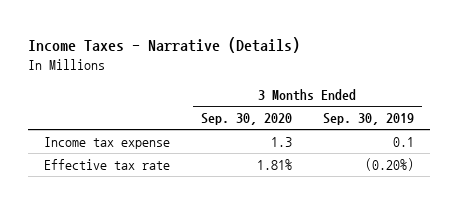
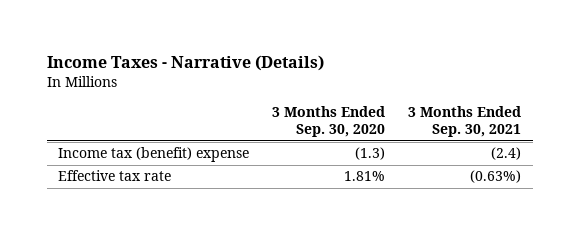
[322,113,414,126] Sep. 30, 2019 -> none
none -> [408,106,522,138] 3 Months Ended Sep. 30, 2021
[43,137,170,150] Income tax expense -> [58,147,250,163] Income tax (benefit) expense
[270,137,292,148] 1.3 -> [355,147,386,161] (1.3)

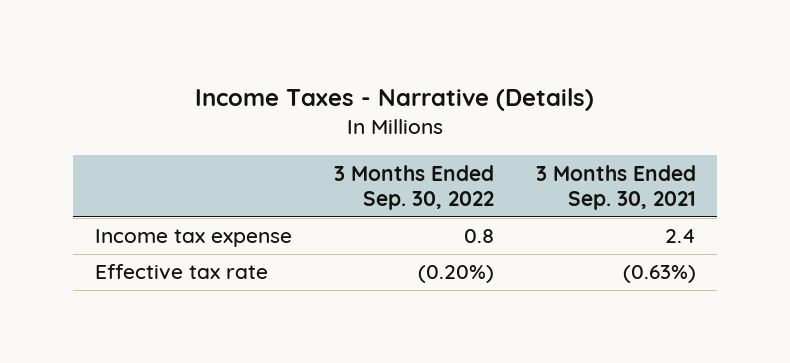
[272,106,386,138] 3 Months Ended Sep. 30, 2020 -> none
none -> [333,164,494,211] 3 Months Ended Sep. 30, 2022
[58,147,250,163] Income tax (benefit) expense -> [94,229,292,248] Income tax expense
[491,147,522,161] (2.4) -> [664,229,696,244] 2.4

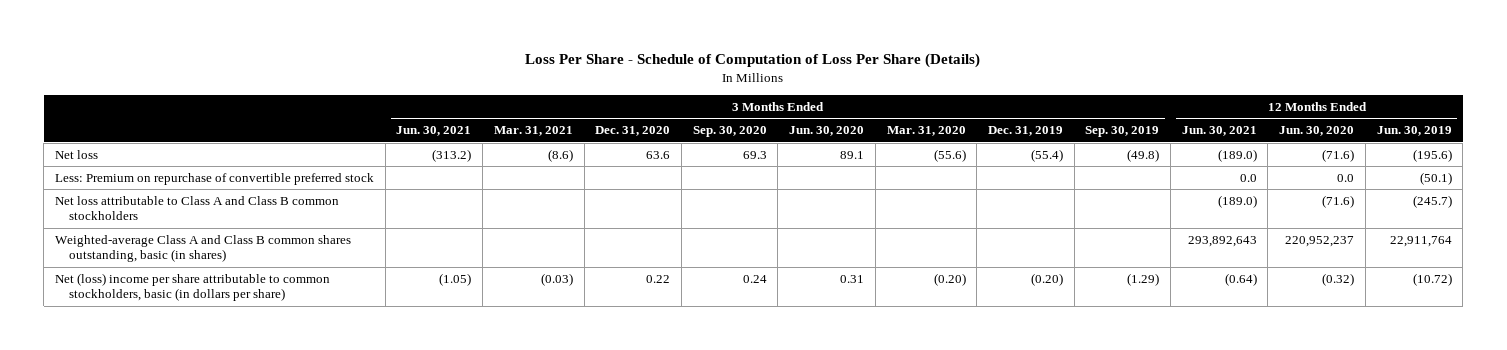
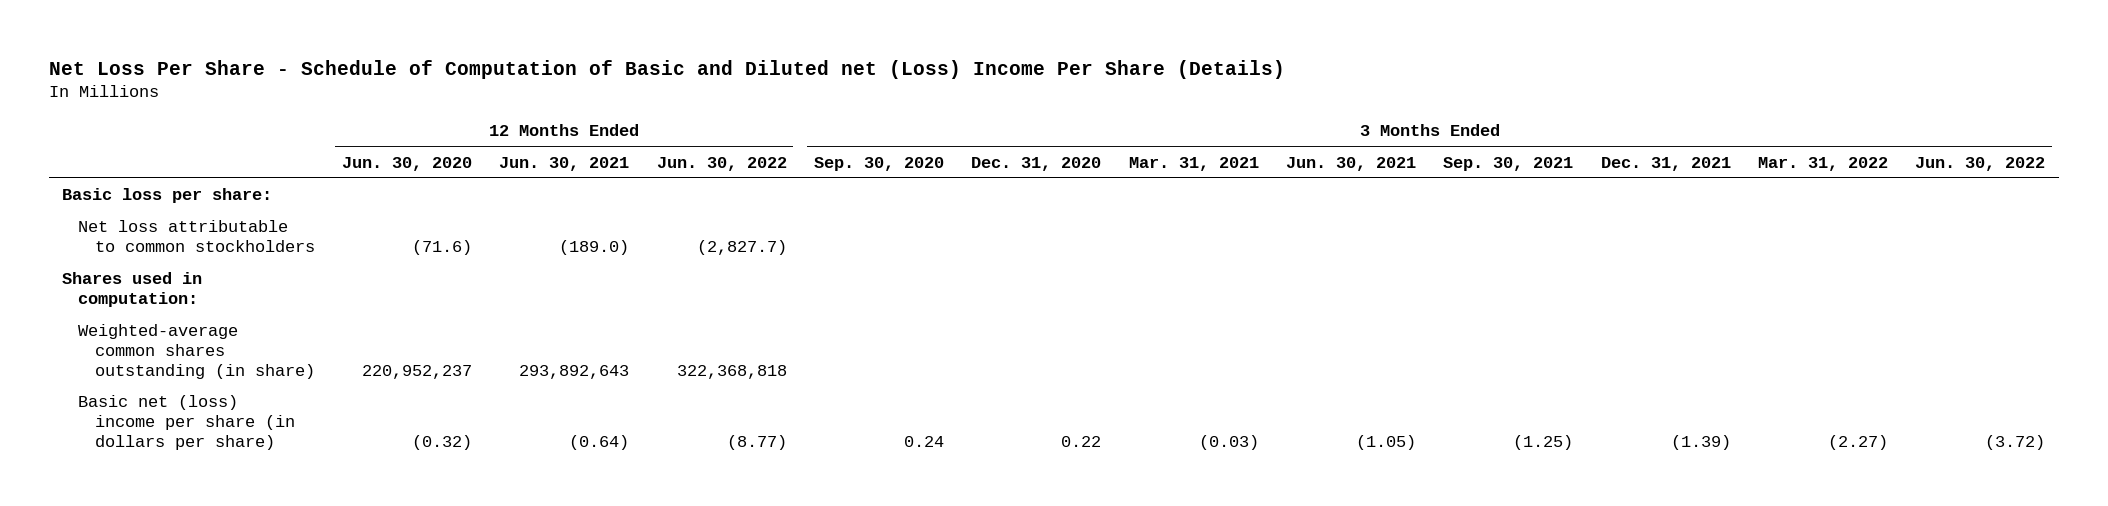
[525,53,981,69] Loss Per Share - Schedule of Computation of Loss Per Share (Details) -> [48,59,1285,79] Net Loss Per Share - Schedule of Computation of Basic and Diluted net (Loss) Income Per Share (Details)
[789,126,865,137] Jun. 30, 2020 -> none
[886,126,966,137] Mar. 31, 2020 -> none
[987,126,1063,137] Dec. 31, 2019 -> none
[1085,126,1160,138] Sep. 30, 2019 -> none
[1376,126,1452,137] Jun. 30, 2019 -> none
none -> [656,156,787,171] Jun. 30, 2022
none -> [1443,156,1574,171] Sep. 30, 2021
none -> [1600,156,1731,171] Dec. 31, 2021
none -> [1758,156,1889,171] Mar. 31, 2022
none -> [1915,156,2046,171] Jun. 30, 2022
[55,149,99,159] Net loss -> none
[55,172,375,185] Less: Premium on repurchase of convertible preferred stock -> none
none -> [62,188,273,204] Basic loss per share:
[55,195,340,221] Net loss attributable to Class A and Class B common stockholders -> [78,220,315,253] Net loss attributable to common stockholders
none -> [62,272,203,308] Shares used in computation:
[55,234,352,263] Weighted-average Class A and Class B common shares outstanding, basic (in shares) -> [78,324,315,379] Weighted-average common shares outstanding (in share)
[55,272,331,302] Net (loss) income per share attributable to common stockholders, basic (in dollars per share) -> [78,395,295,450] Basic net (loss) income per share (in dollars per share)

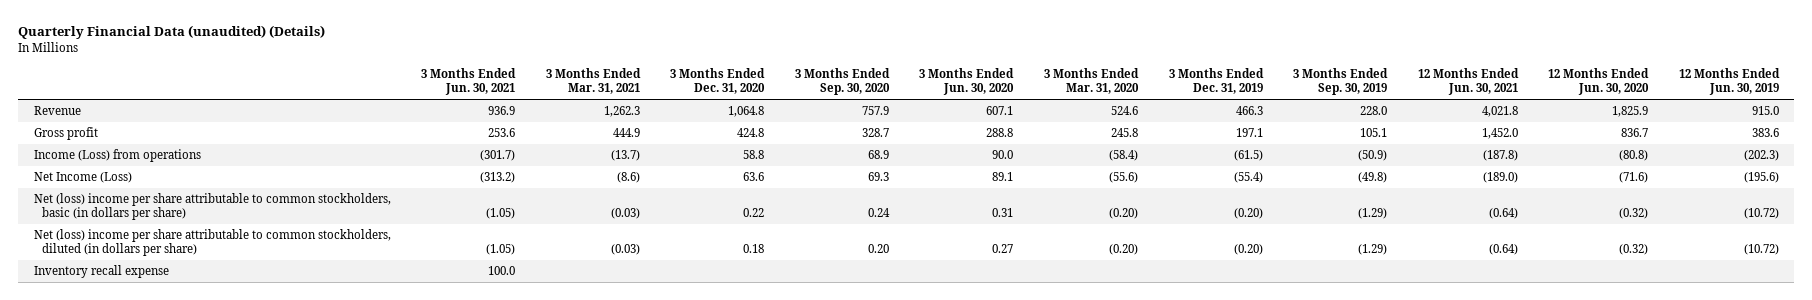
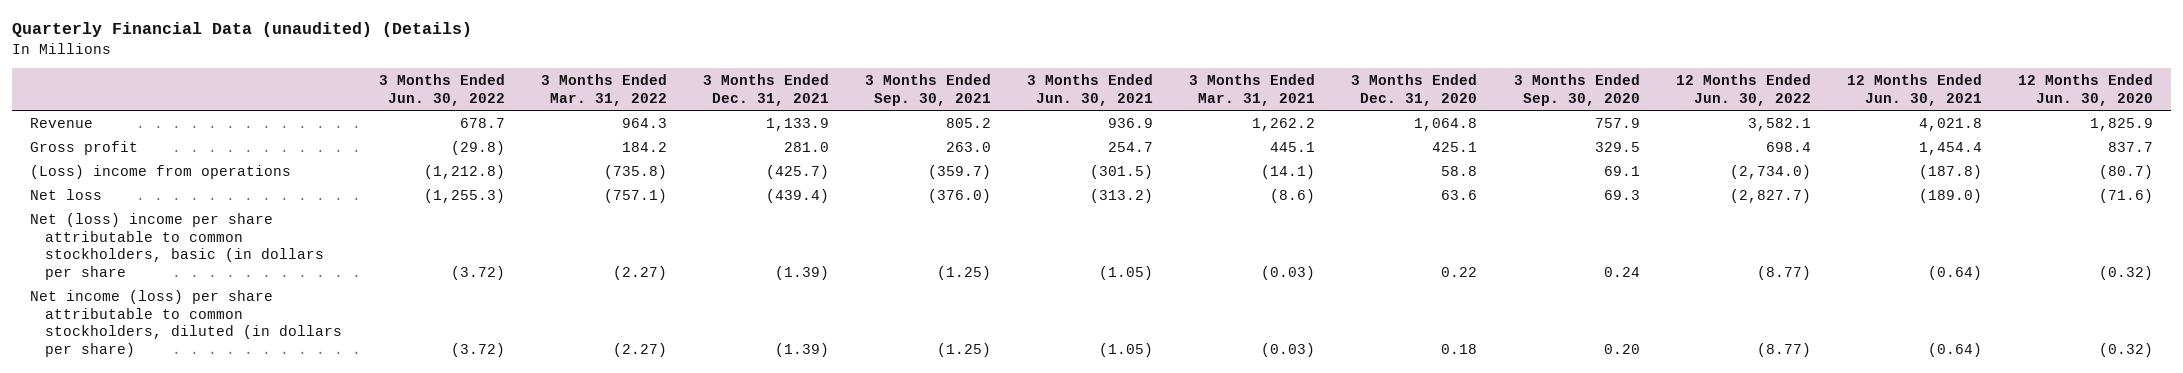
[919,68,1015,96] 3 Months Ended Jun. 30, 2020 -> none
[1043,68,1139,95] 3 Months Ended Mar. 31, 2020 -> none
[1168,68,1264,95] 3 Months Ended Dec. 31, 2019 -> none
[1293,68,1389,96] 3 Months Ended Sep. 30, 2019 -> none
[1678,68,1780,96] 12 Months Ended Jun. 30, 2019 -> none
none -> [378,74,505,106] 3 Months Ended Jun. 30, 2022
none -> [540,74,667,106] 3 Months Ended Mar. 31, 2022
none -> [702,74,829,106] 3 Months Ended Dec. 31, 2021
none -> [865,74,992,106] 3 Months Ended Sep. 30, 2021
none -> [1675,74,1811,106] 12 Months Ended Jun. 30, 2022
[33,265,169,279] Inventory recall expense -> none
[603,106,640,118] 1,262.3 -> [1252,117,1316,131] 1,262.2
[488,128,516,138] 253.6 -> [1108,141,1154,152] 254.7
[612,128,640,138] 444.9 -> [1270,141,1316,152] 445.1
[737,128,765,138] 424.8 -> [1432,141,1478,152] 425.1
[861,128,889,138] 328.7 -> [1594,141,1640,152] 329.5
[1481,128,1518,140] 1,452.0 -> [1918,141,1982,155] 1,454.4
[1621,128,1649,138] 836.7 -> [2107,141,2153,152] 837.7
[33,149,201,163] Income (Loss) from operations -> [30,164,292,179] (Loss) income from operations
[480,150,516,162] (301.7) -> [1090,164,1154,179] (301.5)
[610,150,640,162] (13.7) -> [1261,164,1316,179] (14.1)
[867,150,889,160] 68.9 -> [1603,165,1640,176] 69.1
[1619,150,1649,162] (80.8) -> [2098,164,2153,179] (80.7)
[33,172,132,184] Net Income (Loss) -> [30,188,103,200] Net loss
[33,193,391,221] Net (loss) income per share attributable to common stockholders, basic (in dollars per share) -> [30,212,325,280] Net (loss) income per share attributable to common stockholders, basic (in dollars per share
[33,229,391,257] Net (loss) income per share attributable to common stockholders, diluted (in dollars per share) -> [30,289,343,357] Net income (loss) per share attributable to common stockholders, diluted (in dollars per share)

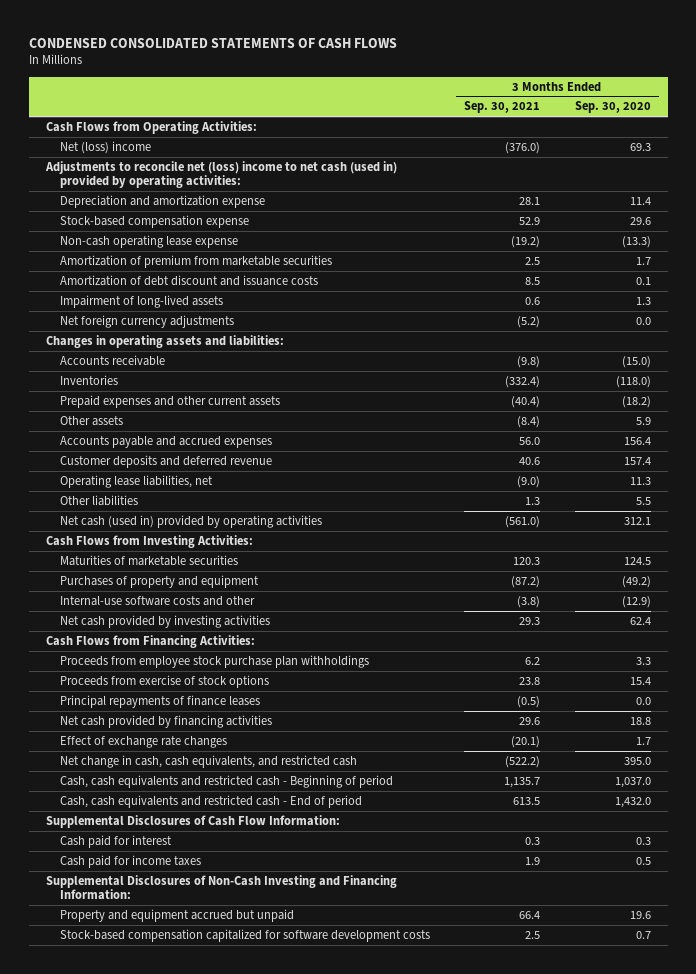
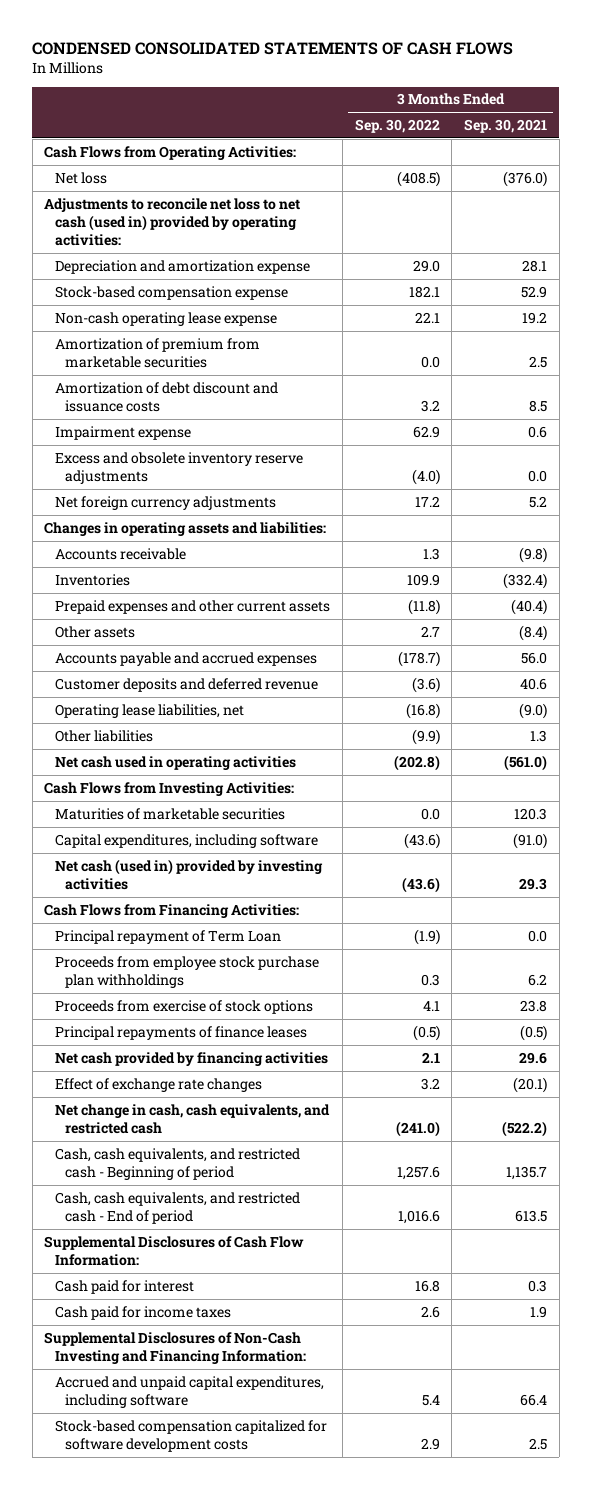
[574,101,651,114] Sep. 30, 2020 -> none
none -> [354,119,440,134] Sep. 30, 2022
[59,140,151,154] Net (loss) income -> [54,171,107,184] Net loss
[44,160,397,189] Adjustments to reconcile net (loss) income to net cash (used in) provided by operating activities: -> [44,197,301,246] Adjustments to reconcile net loss to net cash (used in) provided by operating activities:
[511,235,541,248] (19.2) -> [522,311,548,324] 19.2
[59,294,223,308] Impairment of long-lived assets -> [54,425,191,440] Impairment expense
none -> [54,451,303,484] Excess and obsolete inventory reserve adjustments
[517,315,541,328] (5.2) -> [529,495,548,508] 5.2
[59,514,322,528] Net cash (used in) provided by operating activities -> [54,755,296,770] Net cash used in operating activities
[59,574,259,588] Purchases of property and equipment -> none
[59,595,255,606] Internal-use software costs and other -> none
none -> [54,833,318,848] Capital expenditures, including software
[59,614,270,628] Net cash provided by investing activities -> [54,858,323,890] Net cash (used in) provided by investing activities
none -> [54,929,281,944] Principal repayment of Term Loan
[59,774,393,788] Cash, cash equivalents and restricted cash - Beginning of period -> [54,1147,300,1180] Cash, cash equivalents, and restricted cash - Beginning of period
[59,794,362,808] Cash, cash equivalents and restricted cash - End of period -> [54,1191,300,1224] Cash, cash equivalents, and restricted cash - End of period
[59,908,294,922] Property and equipment accrued but unpaid -> [54,1375,324,1408] Accrued and unpaid capital expenditures, including software

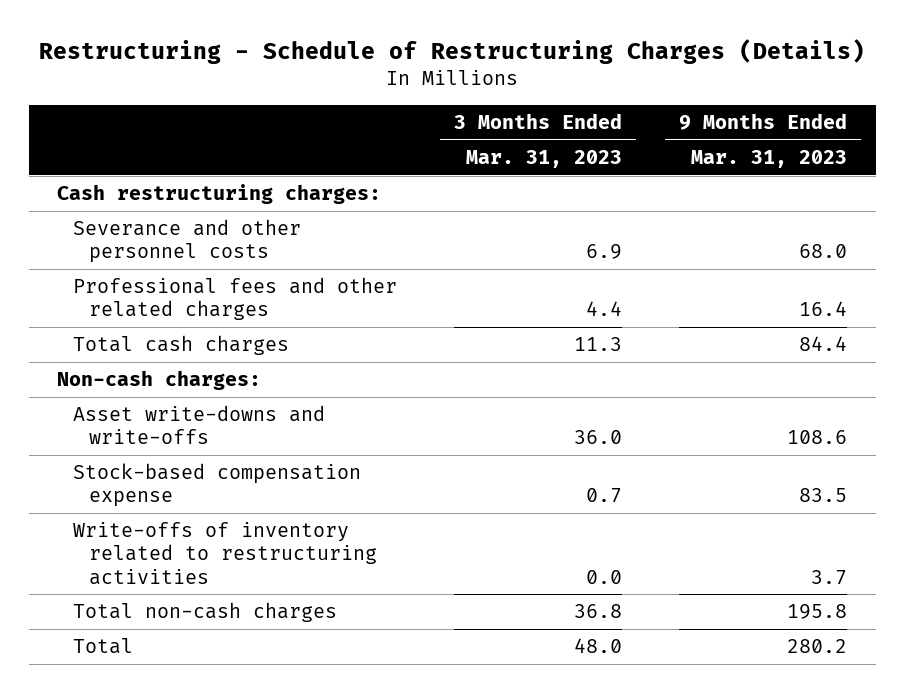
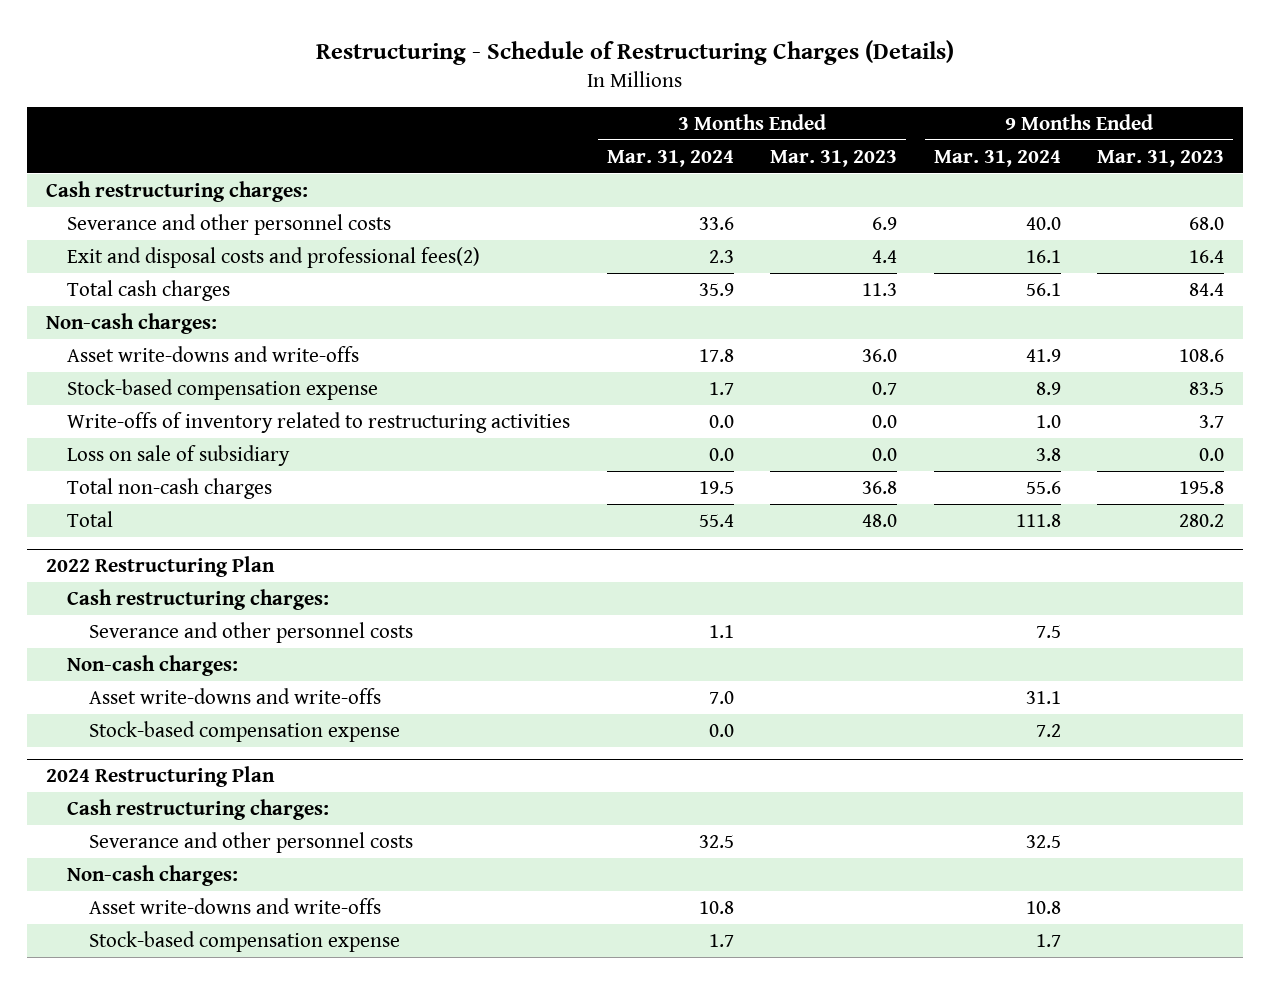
none -> [606,149,734,167] Mar. 31, 2024
none -> [933,149,1061,167] Mar. 31, 2024
[73,277,398,321] Professional fees and other related charges -> [67,246,481,268] Exit and disposal costs and professional fees(2)
none -> [67,444,291,466] Loss on sale of subsidiary
none -> [45,555,275,577] 2022 Restructuring Plan
none -> [67,588,330,610] Cash restructuring charges:
none -> [88,621,413,643] Severance and other personnel costs
none -> [67,654,239,676] Non-cash charges:
none -> [88,687,381,704] Asset write-downs and write-offs
none -> [88,720,400,742] Stock-based compensation expense
none -> [45,765,275,787] 2024 Restructuring Plan
none -> [67,798,330,820] Cash restructuring charges:
none -> [88,831,413,853] Severance and other personnel costs
none -> [67,864,239,886] Non-cash charges:
none -> [88,897,381,914] Asset write-downs and write-offs
none -> [88,930,400,952] Stock-based compensation expense

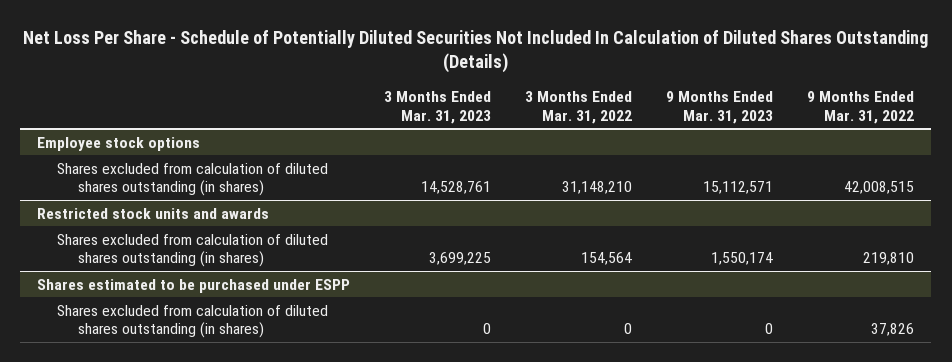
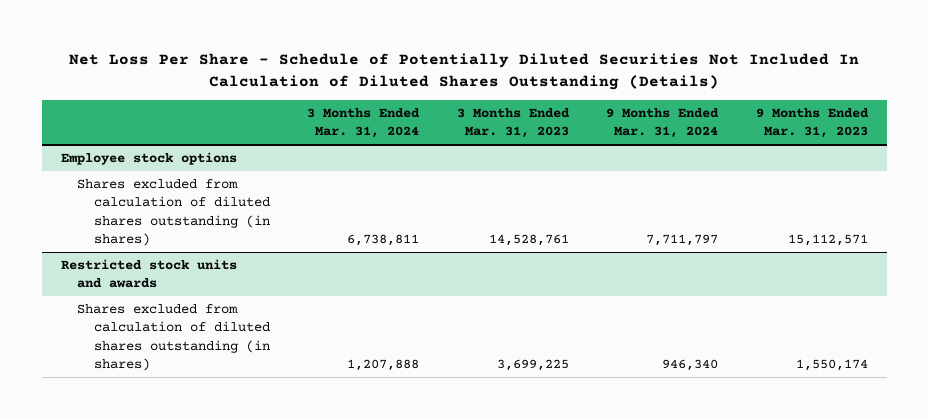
[525,91,633,124] 3 Months Ended Mar. 31, 2022 -> none
[807,91,915,124] 9 Months Ended Mar. 31, 2022 -> none
none -> [307,107,421,139] 3 Months Ended Mar. 31, 2024
none -> [606,107,720,139] 9 Months Ended Mar. 31, 2024
[37,278,351,293] Shares estimated to be purchased under ESPP -> none
[57,304,329,338] Shares excluded from calculation of diluted shares outstanding (in shares) -> none

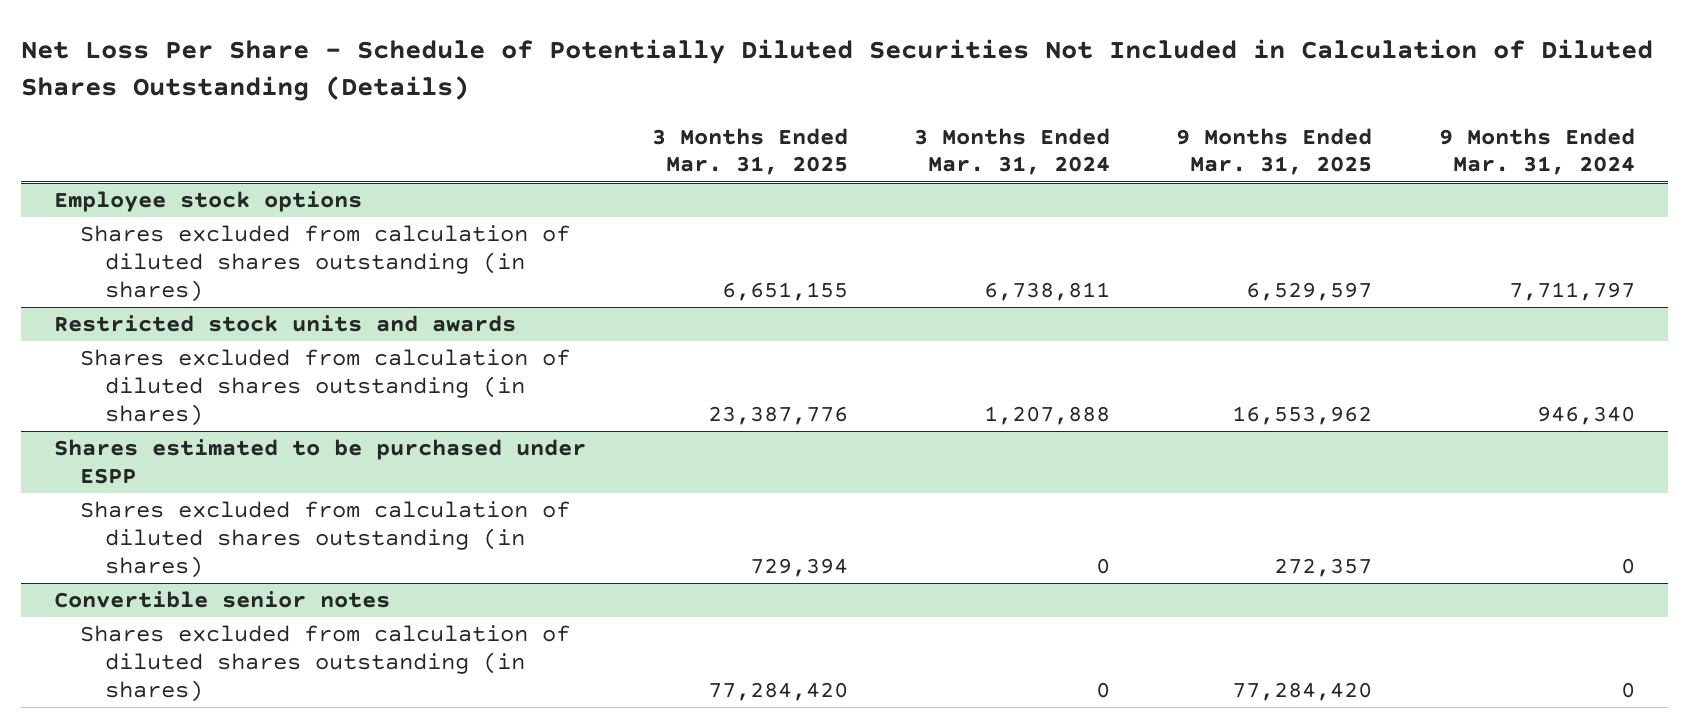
[69,52,860,90] Net Loss Per Share - Schedule of Potentially Diluted Securities Not Included In Calculation of Diluted Shares Outstanding (Details) -> [20,38,1653,102] Net Loss Per Share - Schedule of Potentially Diluted Securities Not Included in Calculation of Diluted Shares Outstanding (Details)
[456,107,570,139] 3 Months Ended Mar. 31, 2023 -> none
[755,107,869,139] 9 Months Ended Mar. 31, 2023 -> none
none -> [651,127,848,176] 3 Months Ended Mar. 31, 2025
none -> [1176,127,1373,176] 9 Months Ended Mar. 31, 2025
none -> [53,439,586,485] Shares estimated to be purchased under ESPP
none -> [79,501,570,579] Shares excluded from calculation of diluted shares outstanding (in shares)
none -> [53,591,390,609] Convertible senior notes
none -> [79,625,570,703] Shares excluded from calculation of diluted shares outstanding (in shares)

